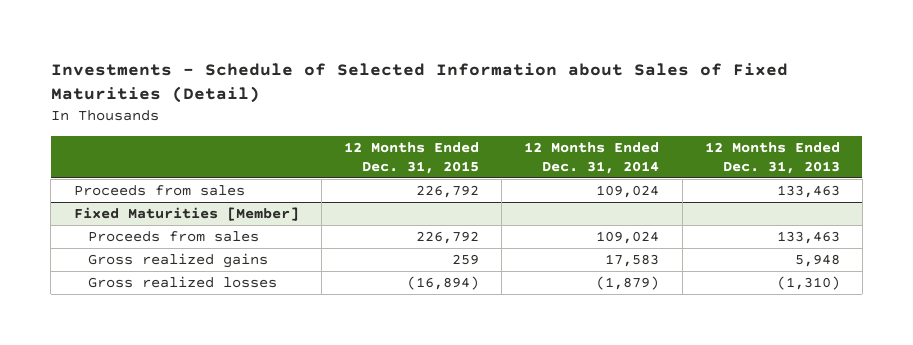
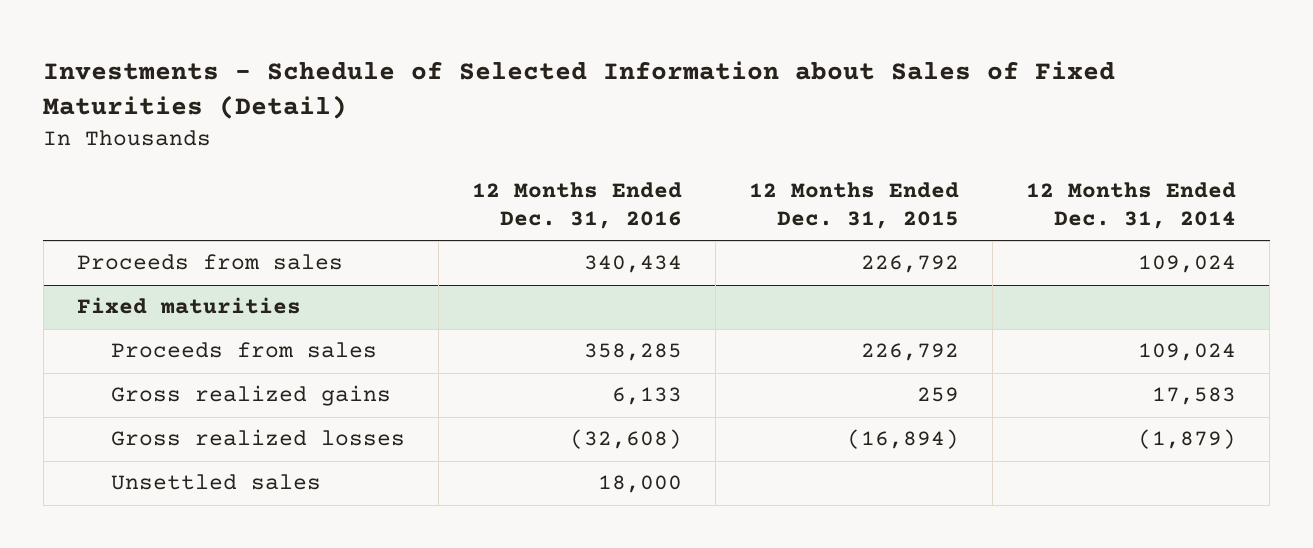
[704,142,840,174] 12 Months Ended Dec. 31, 2013 -> none
none -> [471,181,682,229] 12 Months Ended Dec. 31, 2016
[73,207,299,222] Fixed Maturities [Member] -> [76,297,301,315] Fixed maturities
none -> [110,474,321,491] Unsettled sales

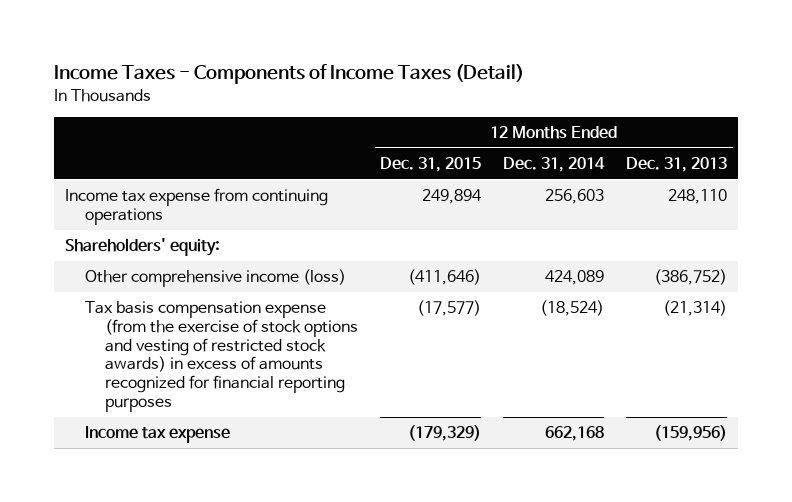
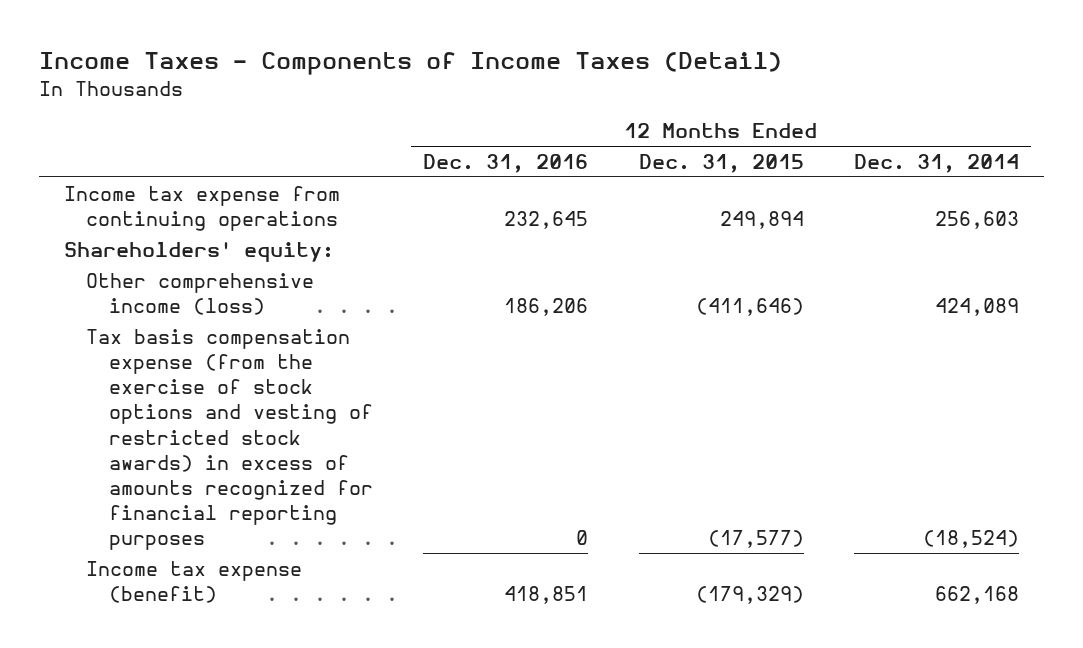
[626,156,728,172] Dec. 31, 2013 -> none
none -> [423,153,589,173] Dec. 31, 2016
[85,426,231,444] Income tax expense -> [86,560,303,604] Income tax expense (benefit)

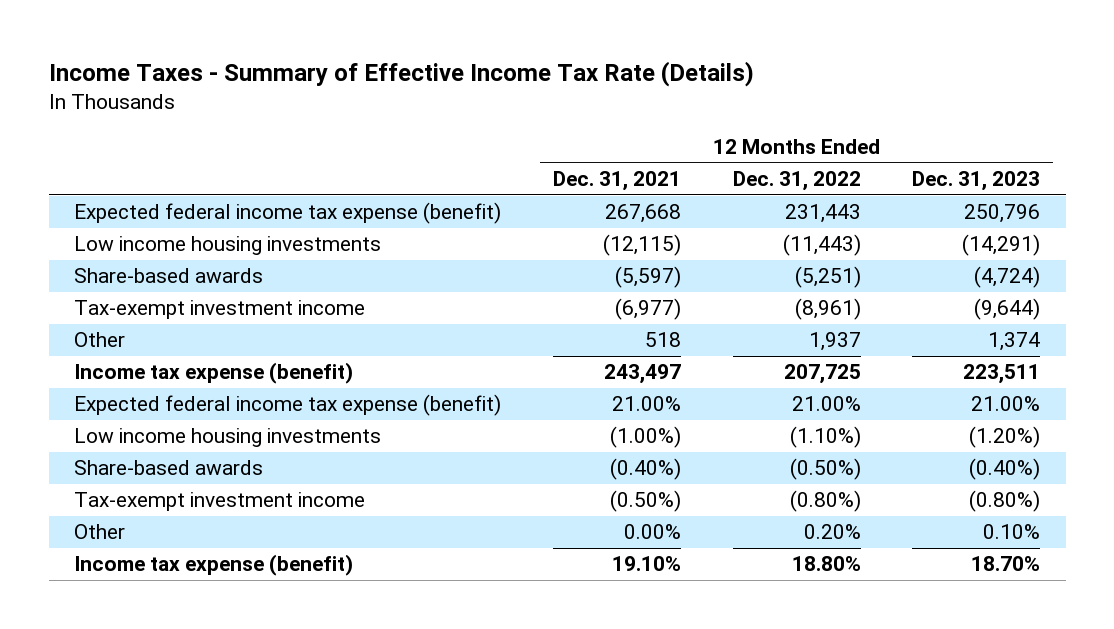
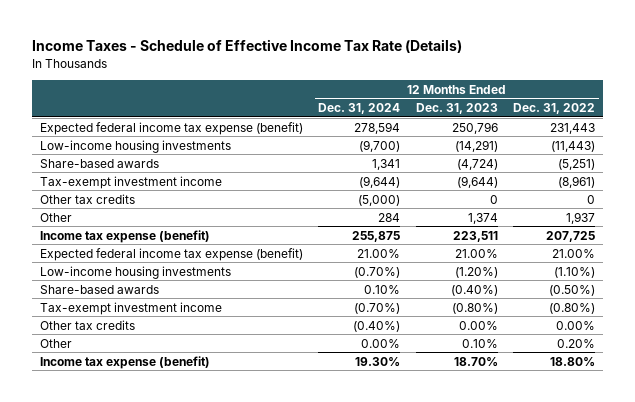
[48,61,754,88] Income Taxes - Summary of Effective Income Tax Rate (Details) -> [32,39,463,54] Income Taxes - Schedule of Effective Income Tax Rate (Details)
[552,171,681,192] Dec. 31, 2021 -> none
none -> [318,103,401,115] Dec. 31, 2024
[74,236,382,256] Low income housing investments -> [40,139,232,153] Low-income housing investments
none -> [40,193,136,204] Other tax credits
[74,428,382,448] Low income housing investments -> [40,265,232,279] Low-income housing investments
none -> [40,319,136,330] Other tax credits

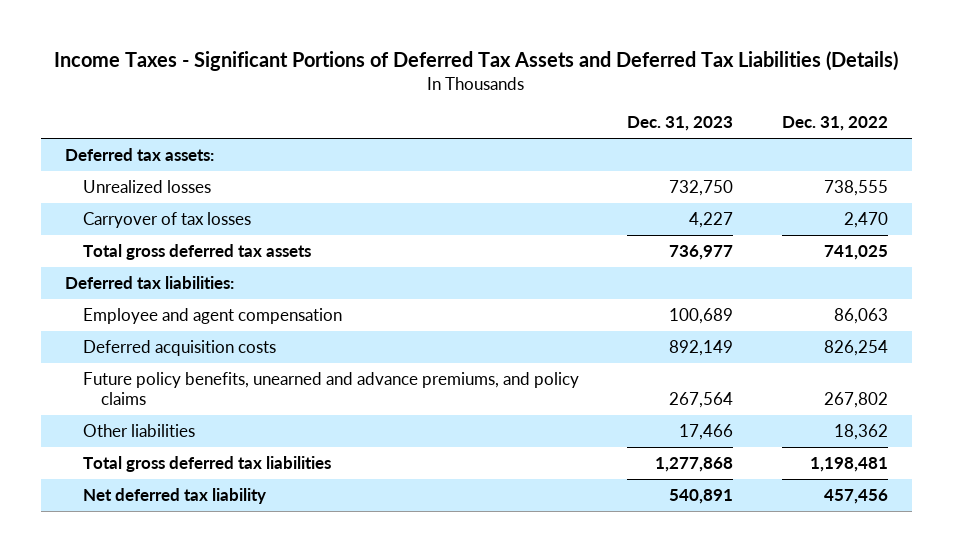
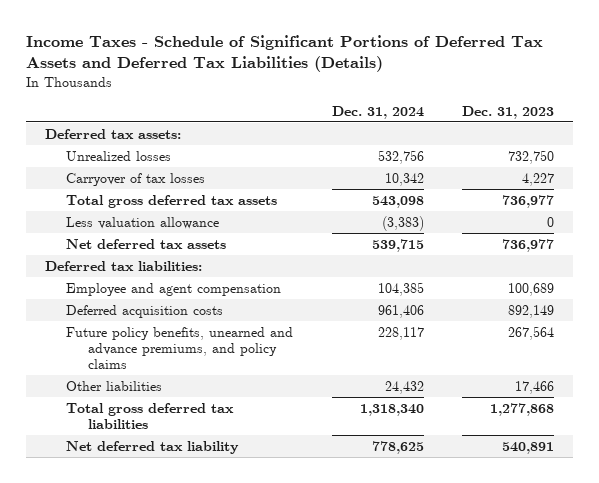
[54,50,899,71] Income Taxes - Significant Portions of Deferred Tax Assets and Deferred Tax Liabilities (Details) -> [25,34,543,73] Income Taxes - Schedule of Significant Portions of Deferred Tax Assets and Deferred Tax Liabilities (Details)
[781,116,888,132] Dec. 31, 2022 -> none
none -> [331,105,424,119] Dec. 31, 2024
none -> [66,216,220,229] Less valuation allowance
none -> [66,238,227,249] Net deferred tax assets

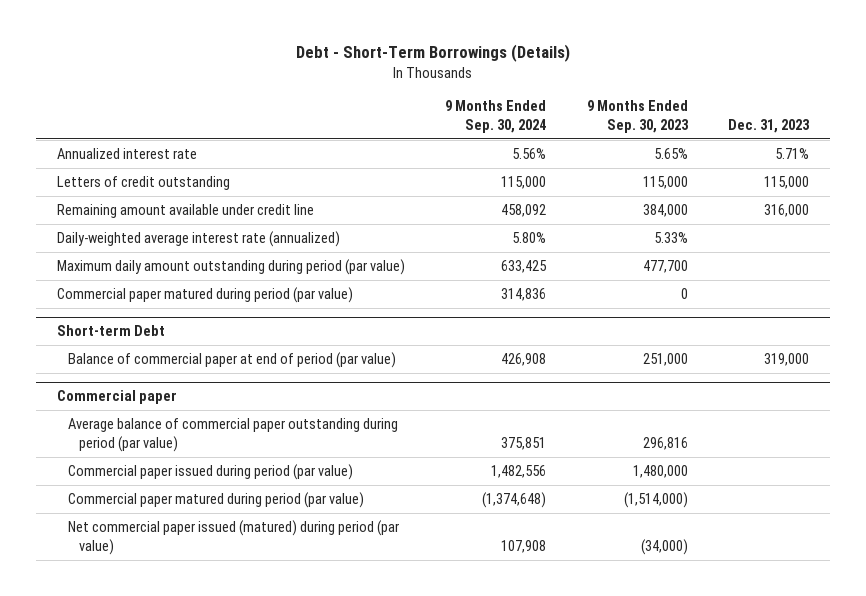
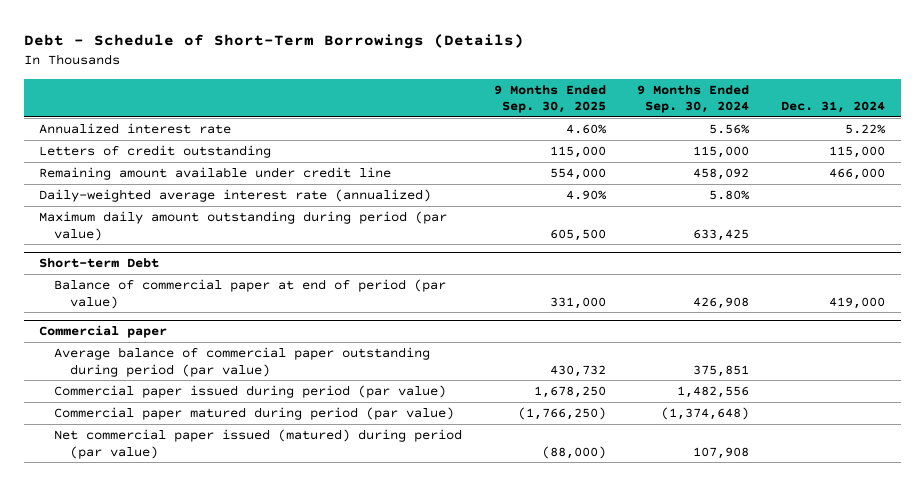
[295,44,570,63] Debt - Short-Term Borrowings (Details) -> [23,34,524,50] Debt - Schedule of Short-Term Borrowings (Details)
[586,100,689,133] 9 Months Ended Sep. 30, 2023 -> none
[728,118,811,133] Dec. 31, 2023 -> none
none -> [493,84,606,114] 9 Months Ended Sep. 30, 2025
none -> [780,101,885,114] Dec. 31, 2024
[56,287,353,304] Commercial paper matured during period (par value) -> none

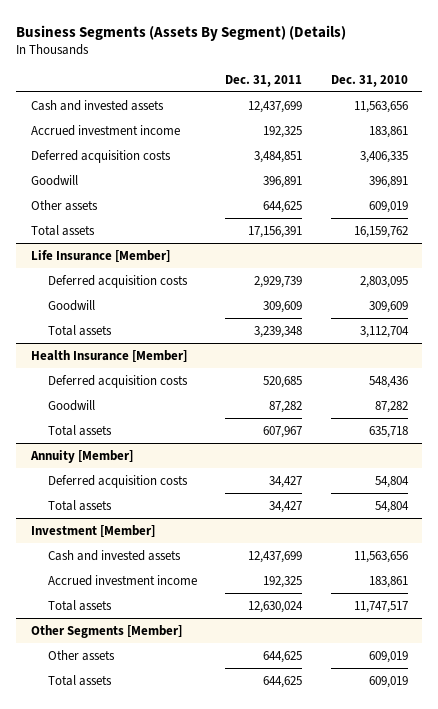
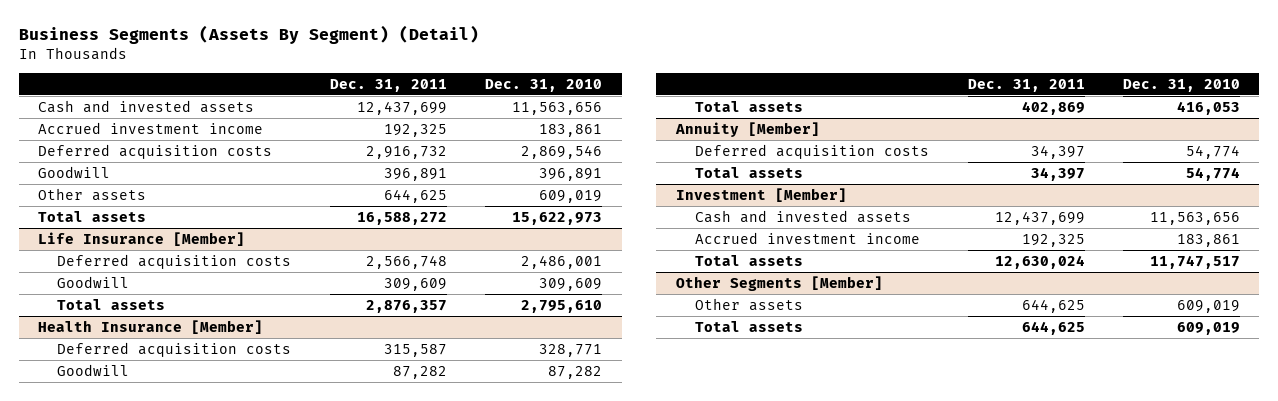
[16,24,347,41] Business Segments (Assets By Segment) (Details) -> [18,25,479,45] Business Segments (Assets By Segment) (Detail)
[254,150,303,163] 3,484,851 -> [365,146,447,160] 2,916,732
[359,150,408,163] 3,406,335 -> [521,145,603,160] 2,869,546
[248,225,303,238] 17,156,391 -> [356,212,447,226] 16,588,272
[353,225,408,238] 16,159,762 -> [512,212,603,226] 15,622,973
[254,275,303,288] 2,929,739 -> [365,255,447,270] 2,566,748
[359,275,408,288] 2,803,095 -> [521,255,603,270] 2,486,001
[254,325,303,338] 3,239,348 -> [365,300,447,314] 2,876,357
[359,325,409,338] 3,112,704 -> [521,300,603,314] 2,795,610
[263,375,303,388] 520,685 -> [383,344,447,358] 315,587
[368,375,408,388] 548,436 -> [539,344,603,358] 328,771
[263,425,303,438] 607,967 -> [1021,101,1085,116] 402,869
[368,425,408,438] 635,718 -> [1177,101,1241,116] 416,053
[269,475,303,488] 34,427 -> [1030,145,1085,160] 34,397
[374,475,409,488] 54,804 -> [1186,145,1241,160] 54,774
[269,500,303,513] 34,427 -> [1030,167,1085,182] 34,397
[374,500,409,513] 54,804 -> [1186,167,1241,182] 54,774

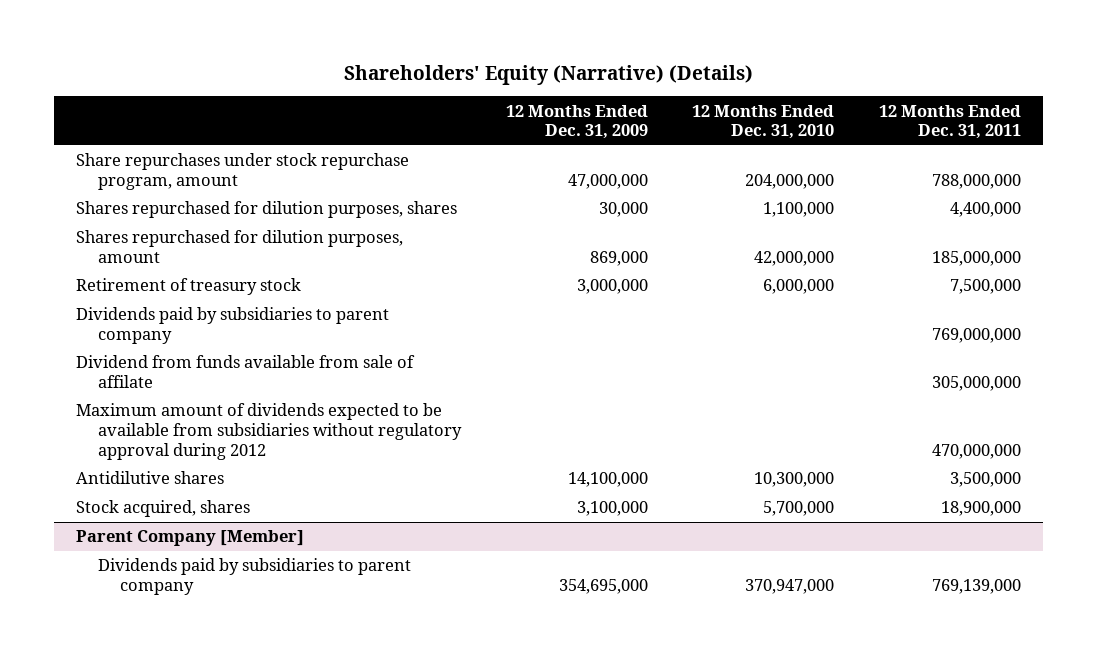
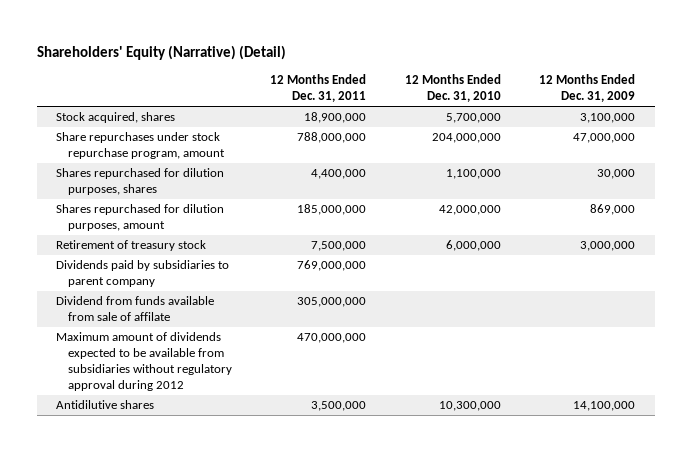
[343,64,753,85] Shareholders' Equity (Narrative) (Details) -> [36,44,286,60] Shareholders' Equity (Narrative) (Detail)
[76,500,251,518] Stock acquired, shares -> [55,112,175,124] Stock acquired, shares
[76,530,305,547] Parent Company [Member] -> none
[98,558,412,596] Dividends paid by subsidiaries to parent company -> none

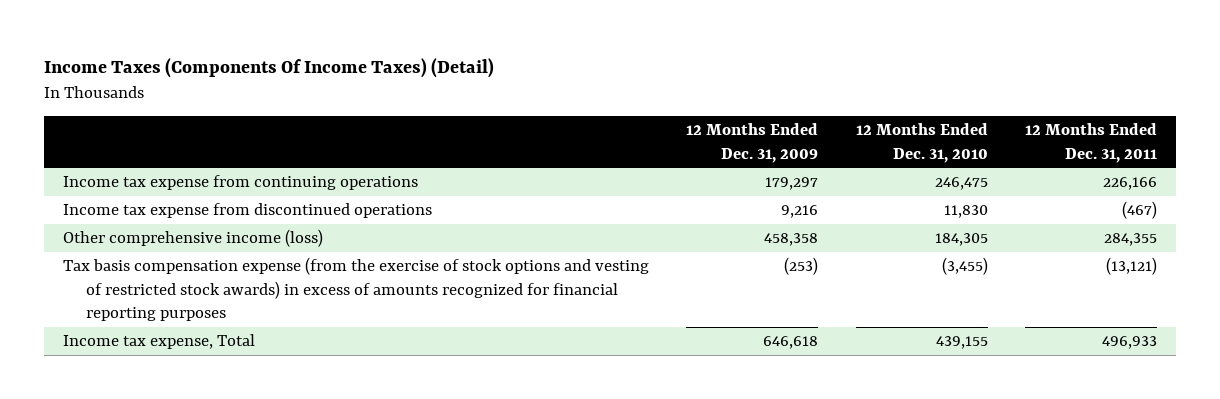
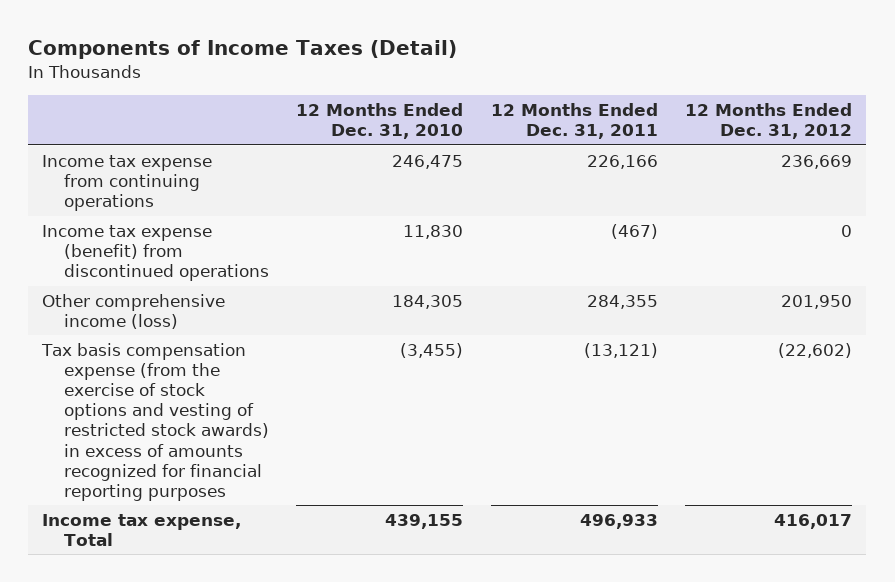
[44,57,495,78] Income Taxes (Components Of Income Taxes) (Detail) -> [28,39,458,59] Components of Income Taxes (Detail)
[686,123,819,163] 12 Months Ended Dec. 31, 2009 -> none
none -> [685,103,853,140] 12 Months Ended Dec. 31, 2012
[63,203,433,219] Income tax expense from discontinued operations -> [42,224,269,282] Income tax expense (benefit) from discontinued operations

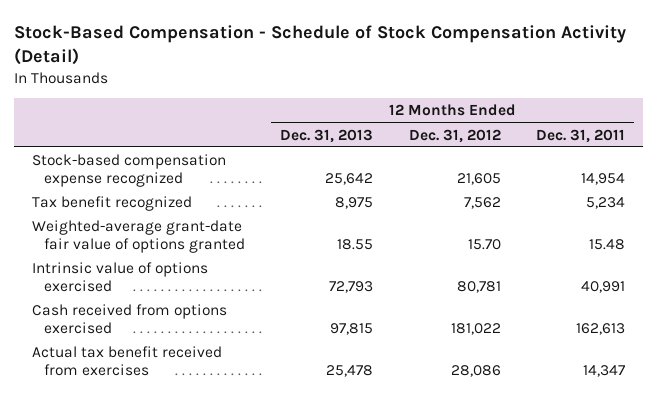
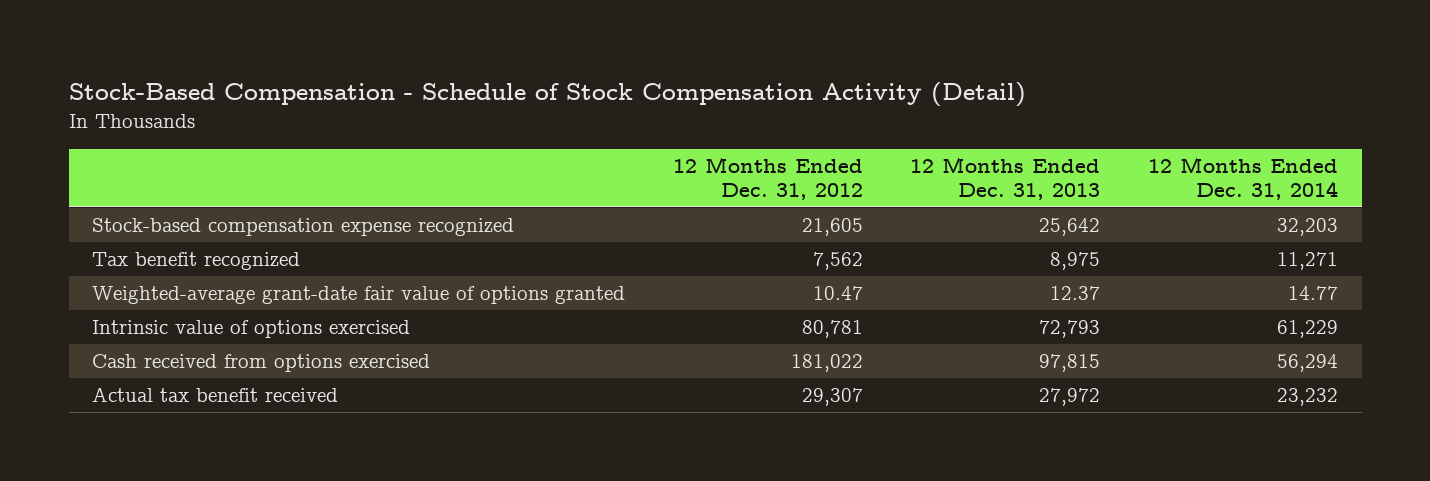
[536,128,626,143] Dec. 31, 2011 -> none
none -> [1147,156,1338,200] 12 Months Ended Dec. 31, 2014
[337,238,374,250] 18.55 -> [1050,286,1101,301] 12.37
[467,238,501,250] 15.70 -> [812,286,863,301] 10.47
[31,345,222,376] Actual tax benefit received from exercises -> [92,387,339,403] Actual tax benefit received
[326,364,374,377] 25,478 -> [1039,388,1101,407] 27,972
[450,364,501,377] 28,086 -> [801,388,863,407] 29,307

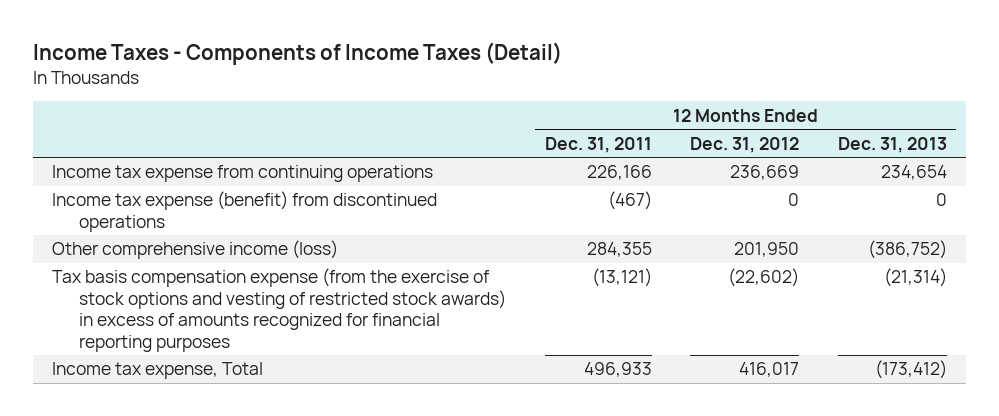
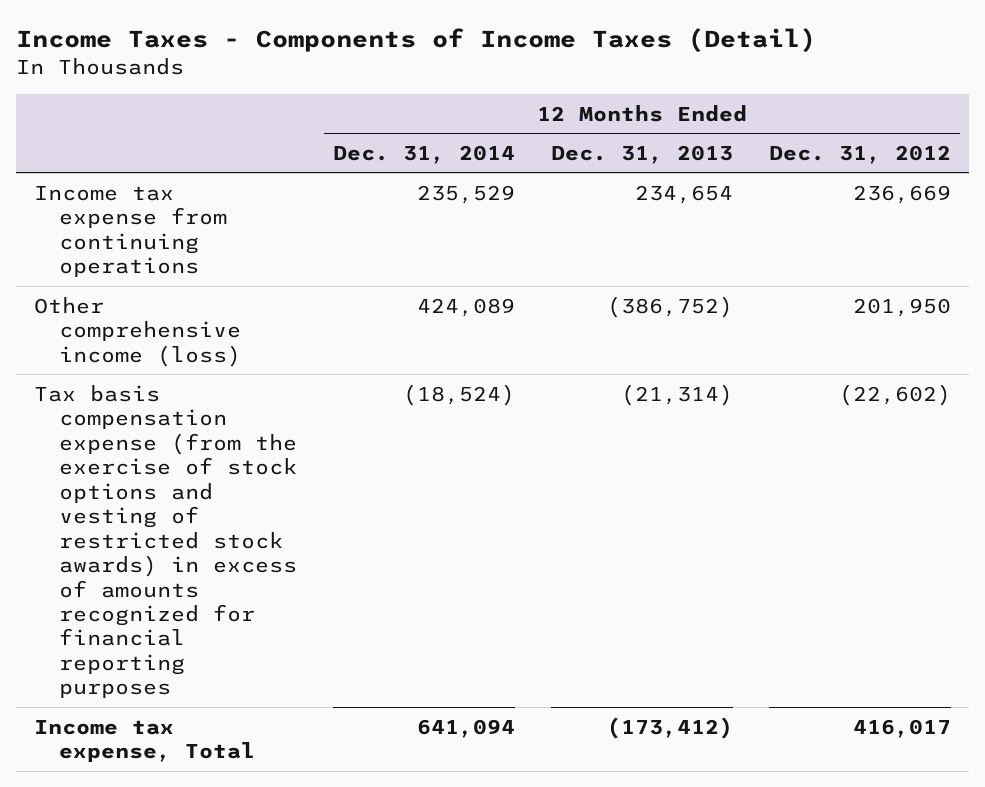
[544,136,652,153] Dec. 31, 2011 -> none
none -> [332,144,515,164] Dec. 31, 2014
[51,191,437,232] Income tax expense (benefit) from discontinued operations -> none

